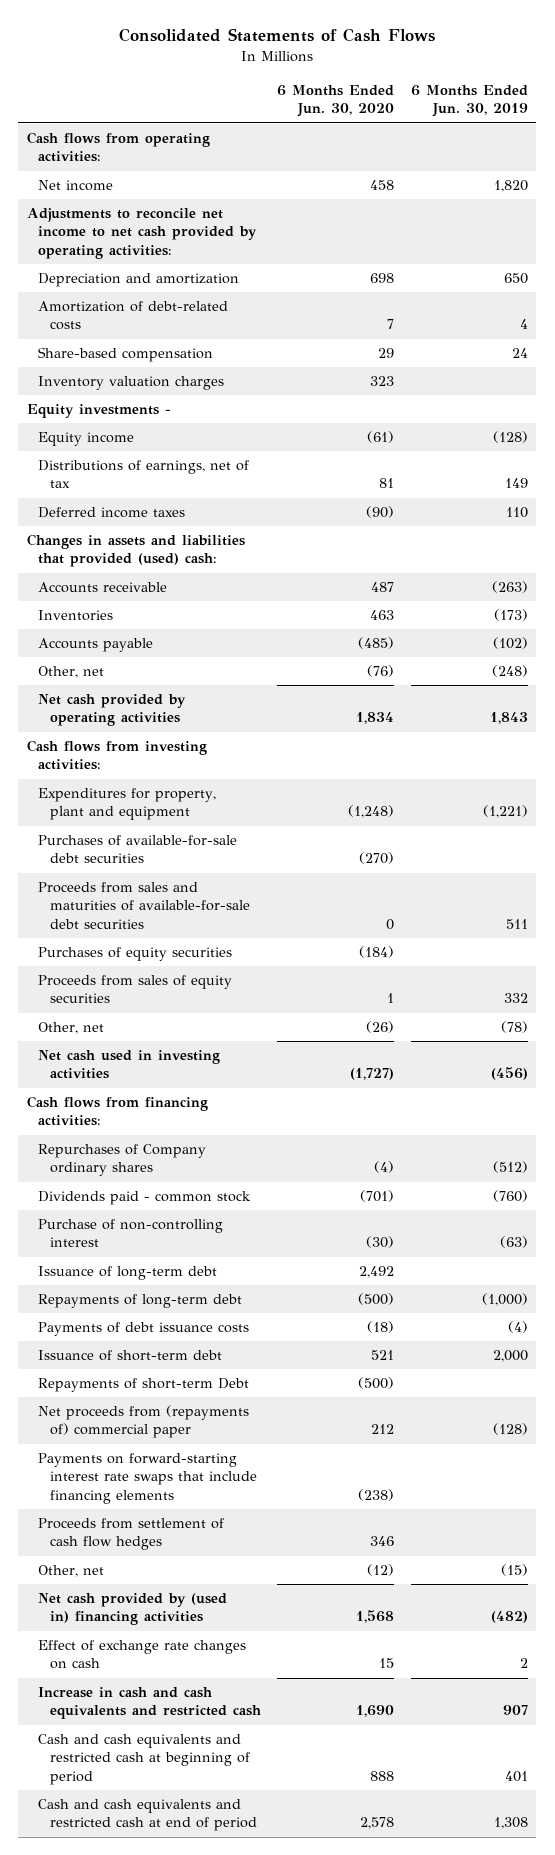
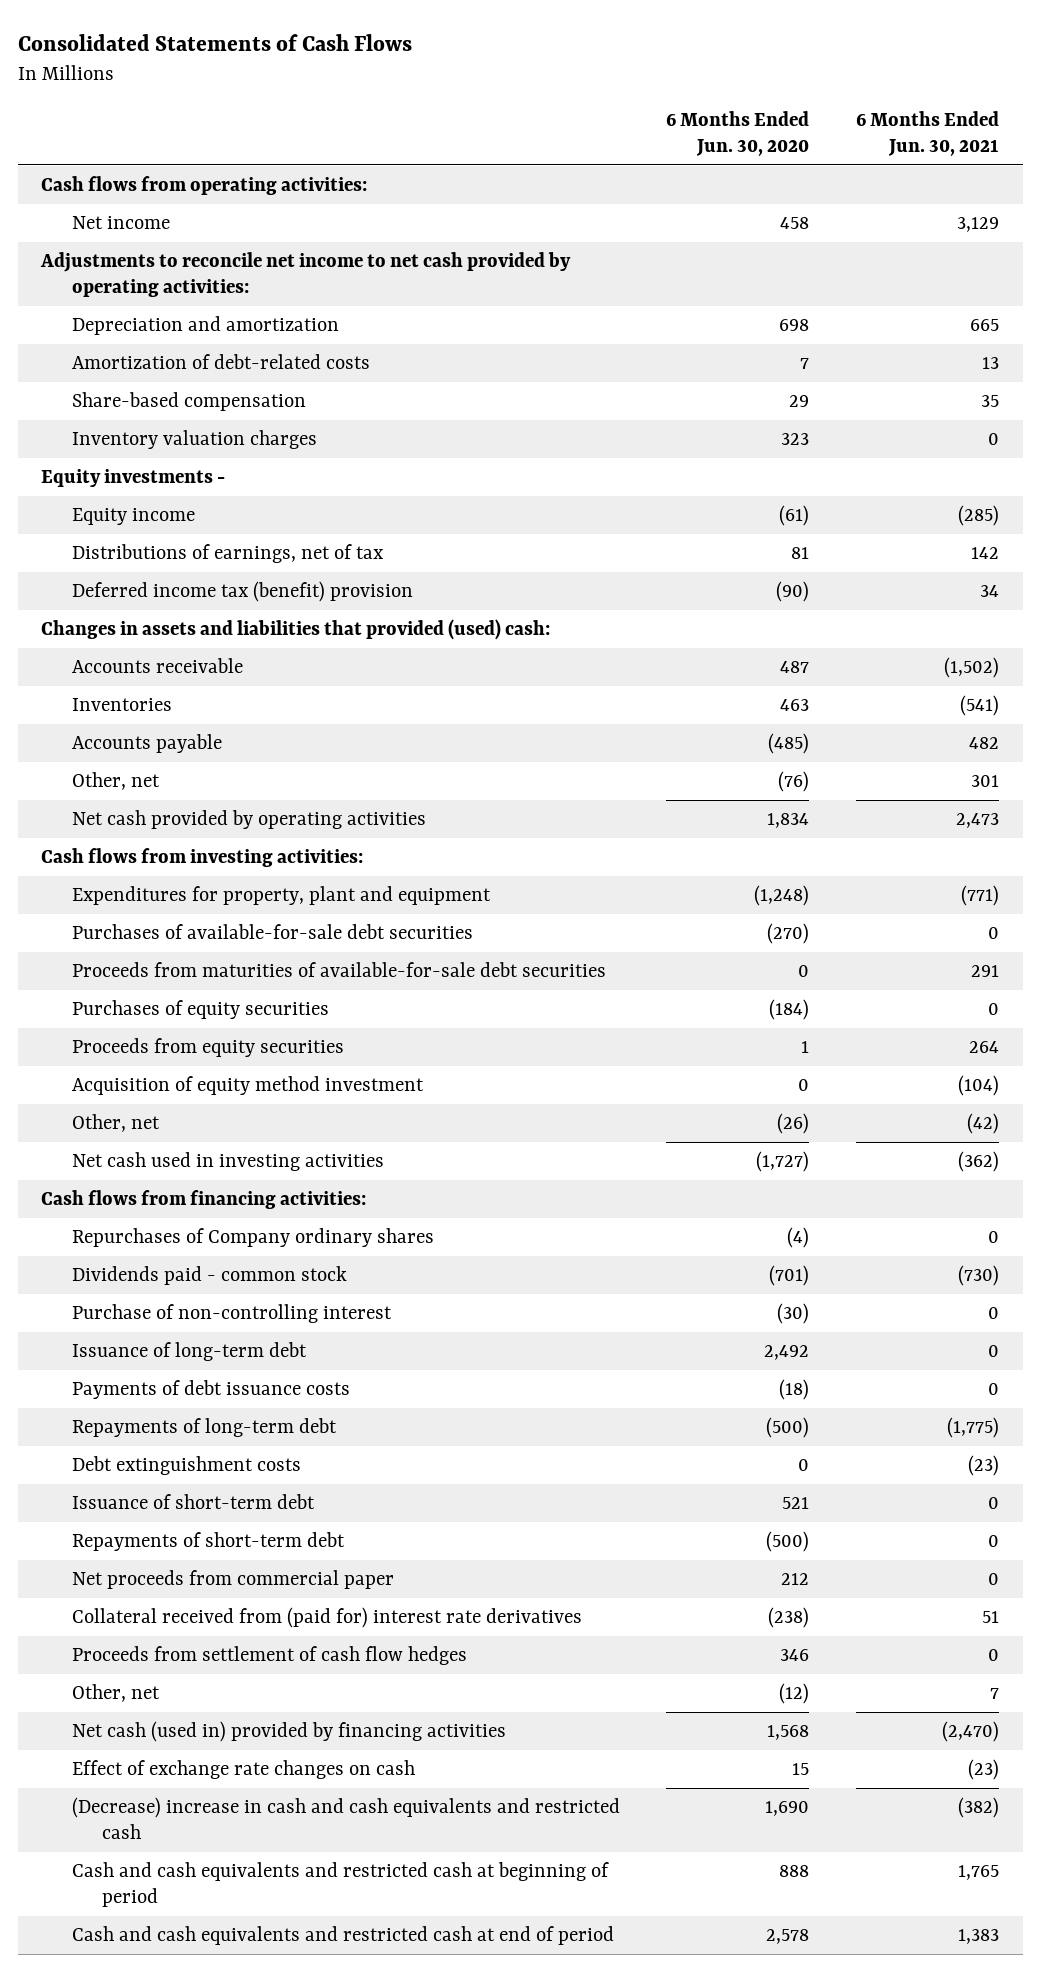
[410,85,528,118] 6 Months Ended Jun. 30, 2019 -> none
none -> [856,111,1000,156] 6 Months Ended Jun. 30, 2021
[38,507,186,519] Deferred income taxes -> [71,580,413,602] Deferred income tax (benefit) provision
[38,882,250,929] Proceeds from sales and maturities of available-for-sale debt securities -> [71,961,606,977] Proceeds from maturities of available-for-sale debt securities
[38,975,233,1004] Proceeds from sales of equity securities -> [71,1037,344,1057] Proceeds from equity securities
none -> [71,1075,424,1095] Acquisition of equity method investment
[38,1294,243,1309] Repayments of long-term debt -> [71,1417,337,1437] Repayments of long-term debt
none -> [71,1455,301,1475] Debt extinguishment costs
[38,1378,250,1393] Repayments of short-term Debt -> [71,1531,345,1551] Repayments of short-term debt
[38,1405,250,1439] Net proceeds from (repayments of) commercial paper -> [71,1569,394,1589] Net proceeds from commercial paper
[38,1453,257,1504] Payments on forward-starting interest rate swaps that include financing elements -> [71,1606,582,1628] Collateral received from (paid for) interest rate derivatives
[38,1593,228,1626] Net cash provided by (used in) financing activities -> [71,1720,506,1742] Net cash (used in) provided by financing activities
[38,1687,261,1720] Increase in cash and cash equivalents and restricted cash -> [71,1796,620,1839] (Decrease) increase in cash and cash equivalents and restricted cash

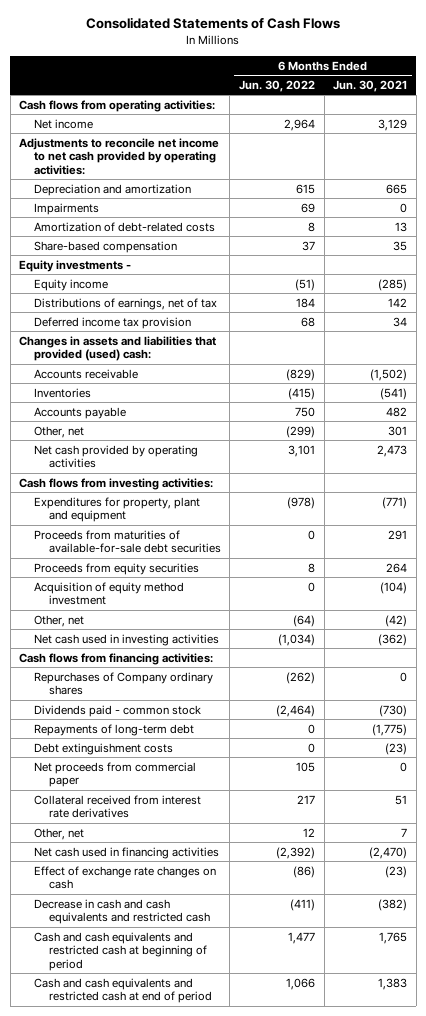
[666,111,810,156] 6 Months Ended Jun. 30, 2020 -> none
none -> [238,79,315,92] Jun. 30, 2022
none -> [34,202,100,215] Impairments
[71,429,317,449] Inventory valuation charges -> none
[71,580,413,602] Deferred income tax (benefit) provision -> [34,316,192,329] Deferred income tax provision
[71,923,473,939] Purchases of available-for-sale debt securities -> none
[71,999,329,1019] Purchases of equity securities -> none
[71,1303,392,1323] Purchase of non-controlling interest -> none
[71,1341,307,1361] Issuance of long-term debt -> none
[71,1379,350,1399] Payments of debt issuance costs -> none
[71,1493,315,1509] Issuance of short-term debt -> none
[71,1531,345,1551] Repayments of short-term debt -> none
[71,1645,467,1665] Proceeds from settlement of cash flow hedges -> none
[71,1606,582,1628] Collateral received from (paid for) interest rate derivatives -> [34,794,202,819] Collateral received from interest rate derivatives
[71,1720,506,1742] Net cash (used in) provided by financing activities -> [34,846,220,859] Net cash used in financing activities
[71,1796,620,1839] (Decrease) increase in cash and cash equivalents and restricted cash -> [34,898,210,925] Decrease in cash and cash equivalents and restricted cash

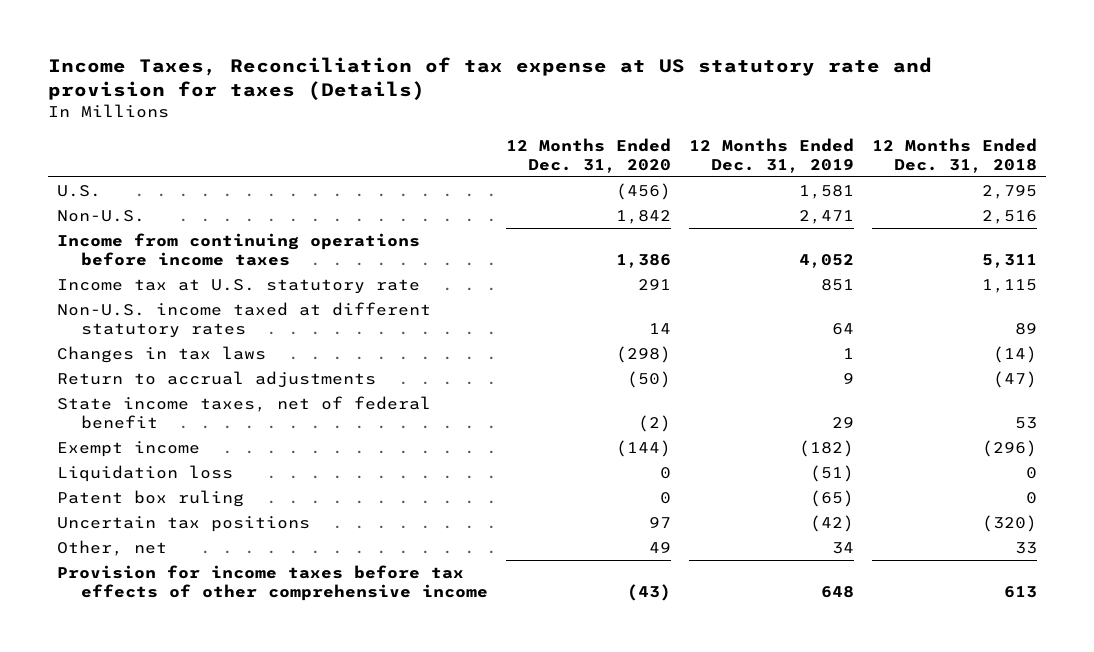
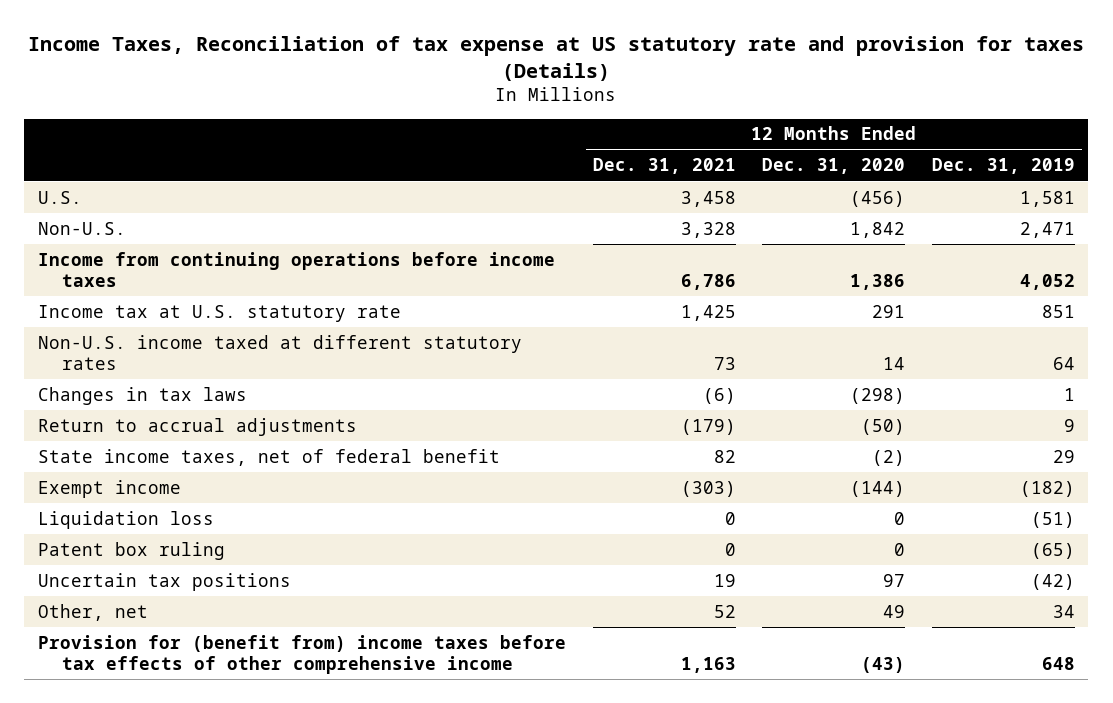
[872,137,1038,173] 12 Months Ended Dec. 31, 2018 -> none
none -> [592,158,736,175] Dec. 31, 2021
[56,564,488,601] Provision for income taxes before tax effects of other comprehensive income -> [37,634,566,674] Provision for (benefit from) income taxes before tax effects of other comprehensive income

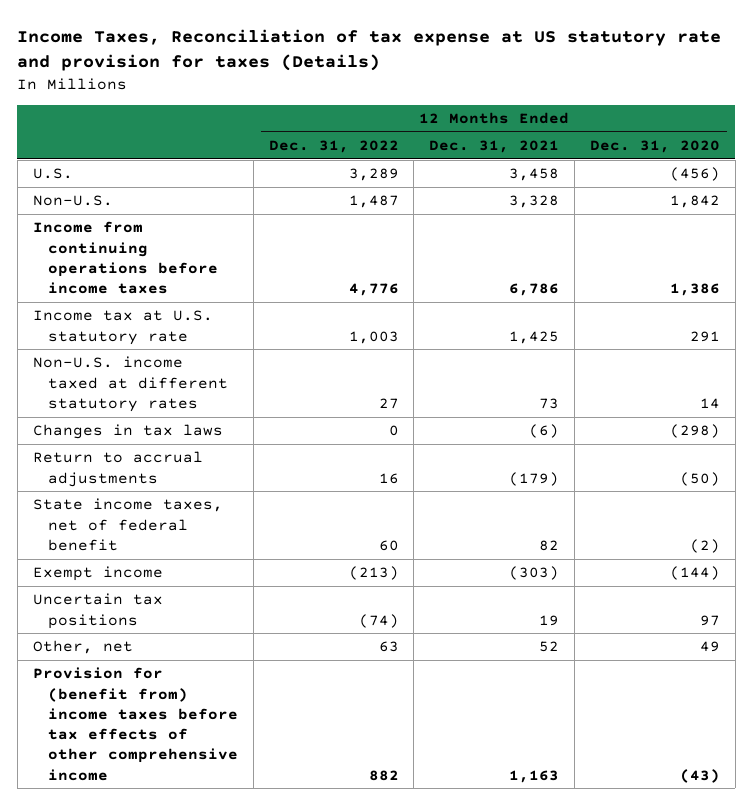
[931,158,1075,175] Dec. 31, 2019 -> none
none -> [268,140,399,154] Dec. 31, 2022
[37,510,214,529] Liquidation loss -> none
[37,541,225,560] Patent box ruling -> none

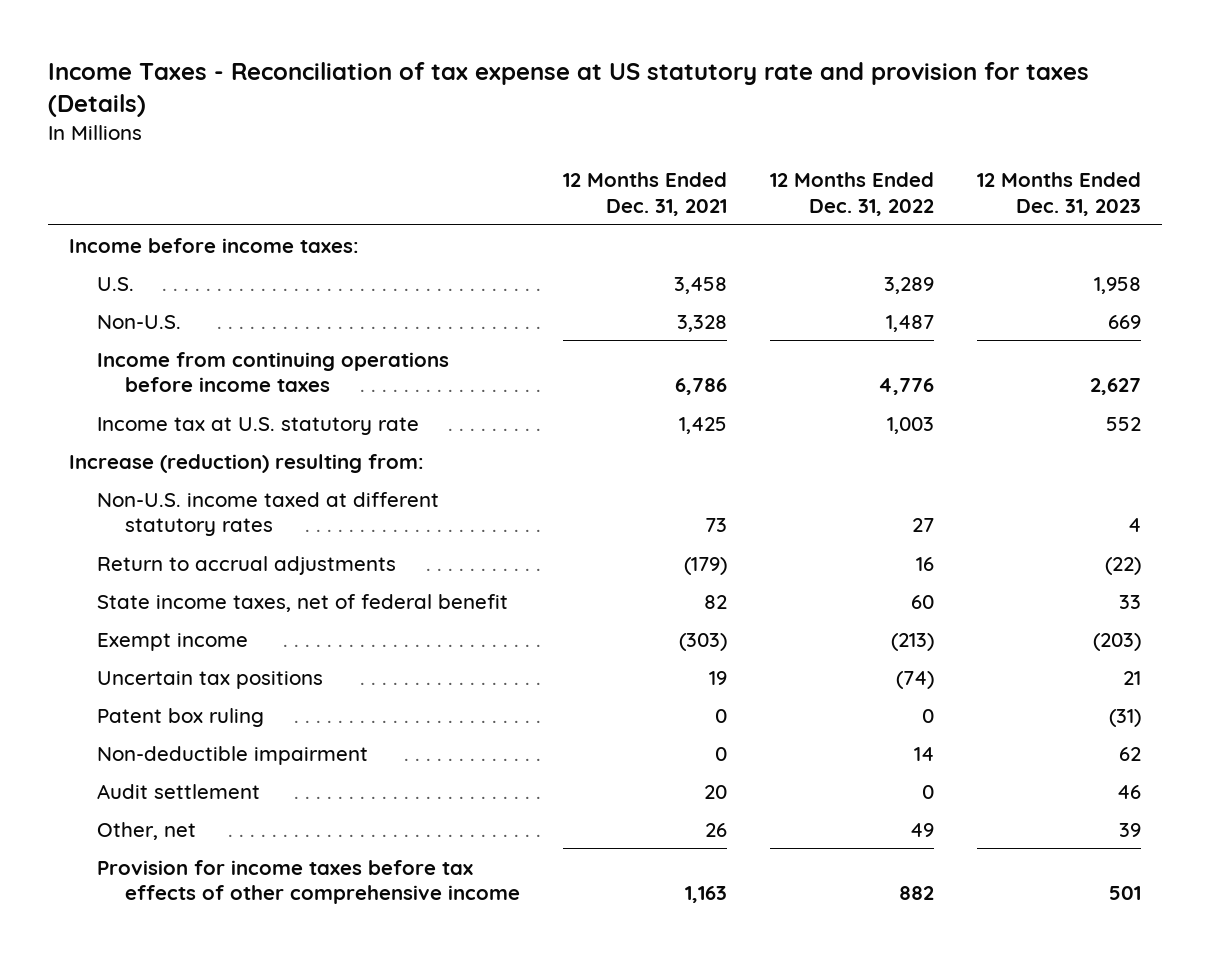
[17,29,722,72] Income Taxes, Reconciliation of tax expense at US statutory rate and provision for taxes (Details) -> [47,62,1089,118] Income Taxes - Reconciliation of tax expense at US statutory rate and provision for taxes (Details)
[589,140,720,154] Dec. 31, 2020 -> none
none -> [976,172,1141,216] 12 Months Ended Dec. 31, 2023
none -> [69,237,360,253] Income before income taxes:
none -> [69,453,425,473] Increase (reduction) resulting from:
[32,424,223,440] Changes in tax laws -> none
none -> [97,707,265,727] Patent box ruling
none -> [97,745,369,765] Non-deductible impairment
none -> [97,783,261,799] Audit settlement
[378,641,399,653] 63 -> [909,822,934,837] 49
[539,641,560,653] 52 -> [704,822,727,837] 26
[32,667,239,781] Provision for (benefit from) income taxes before tax effects of other comprehensive income -> [97,859,520,905] Provision for income taxes before tax effects of other comprehensive income

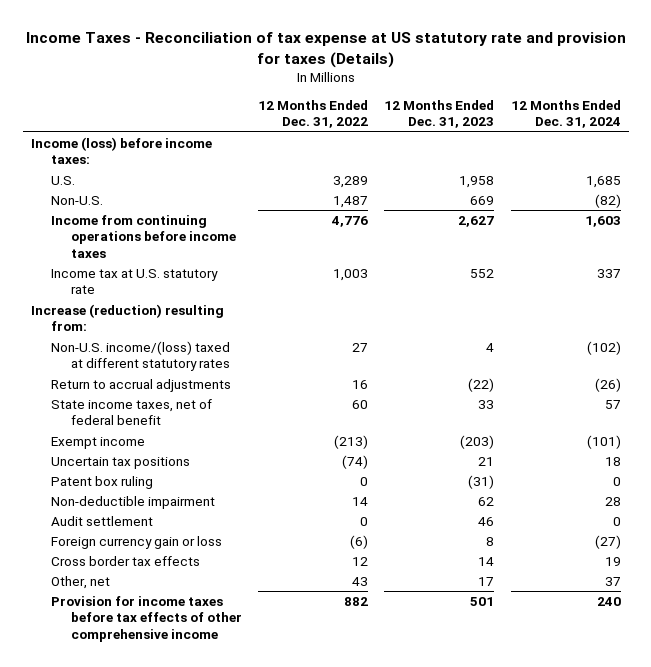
[562,172,727,216] 12 Months Ended Dec. 31, 2021 -> none
none -> [510,99,621,129] 12 Months Ended Dec. 31, 2024
[69,237,360,253] Income before income taxes: -> [30,136,212,165] Income (loss) before income taxes:
[97,491,440,537] Non-U.S. income taxed at different statutory rates -> [50,340,231,372] Non-U.S. income/(loss) taxed at different statutory rates
none -> [50,535,222,549] Foreign currency gain or loss
none -> [50,555,200,566] Cross border tax effects
[909,822,934,837] 49 -> [352,576,369,586] 43
[1118,822,1141,837] 39 -> [478,576,495,586] 17

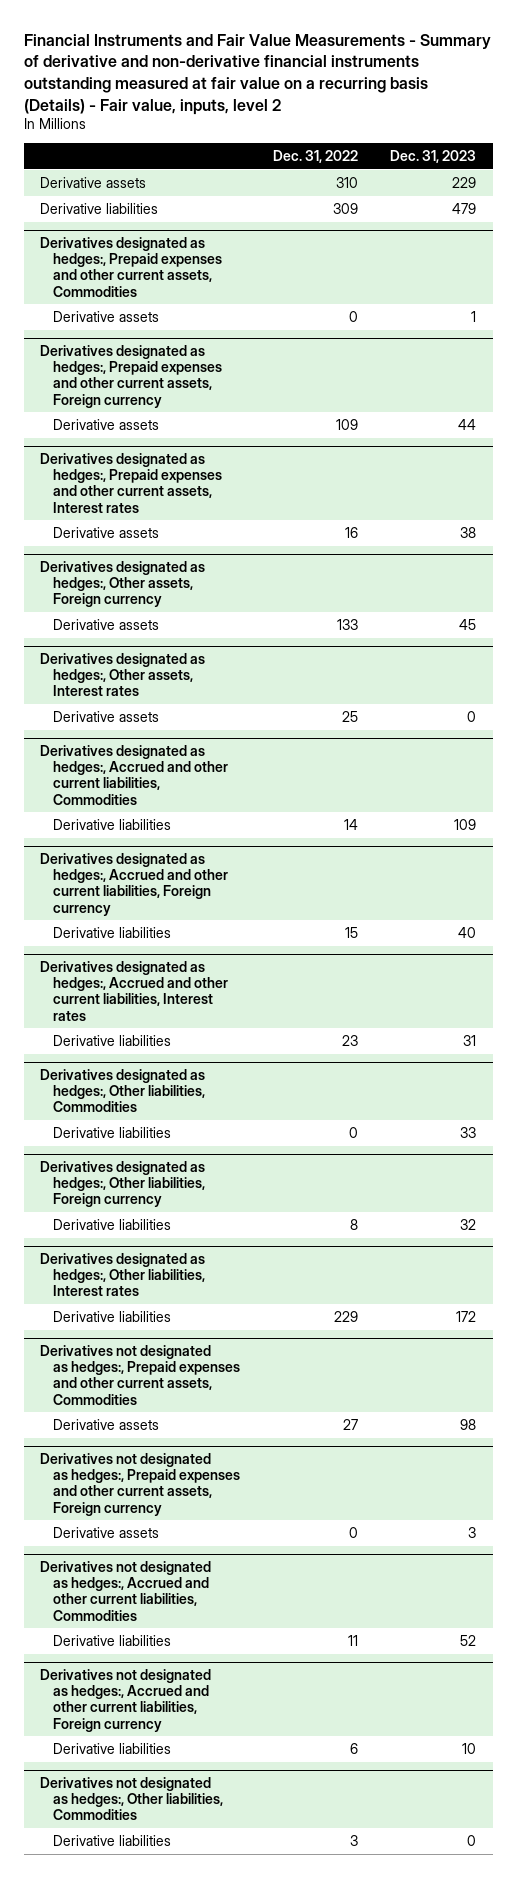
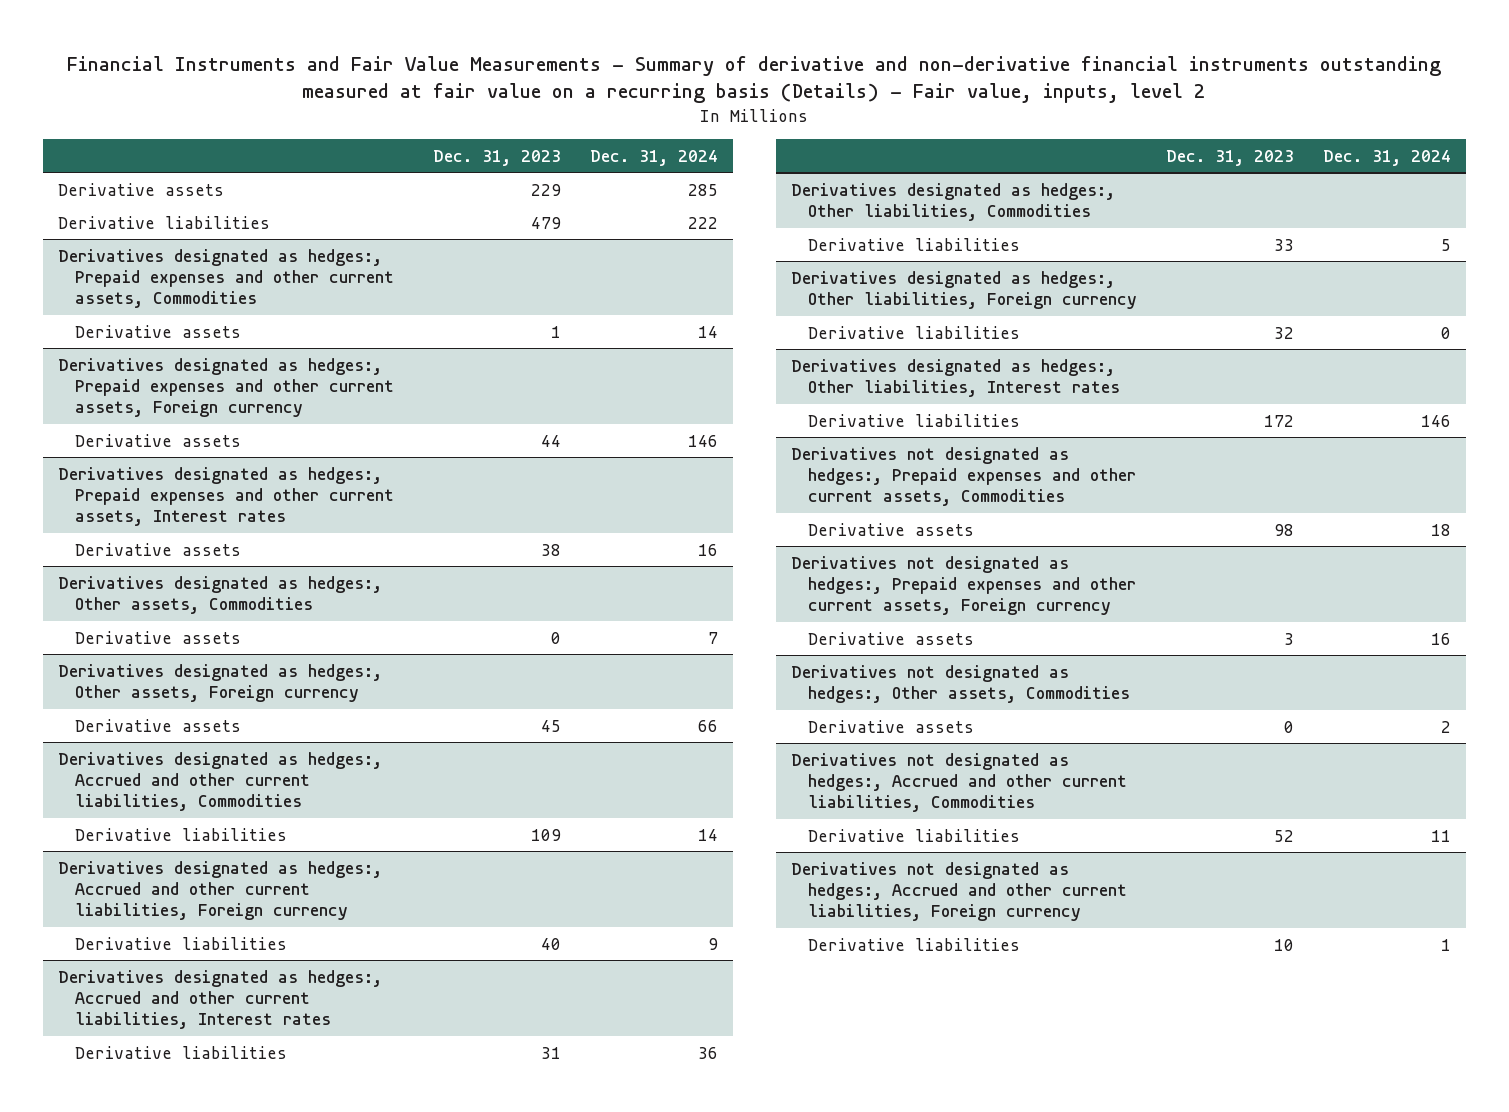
[272,150,358,164] Dec. 31, 2022 -> none
none -> [590,149,719,166] Dec. 31, 2024
none -> [57,575,382,615] Derivatives designated as hedges:, Other assets, Commodities
none -> [74,630,241,644] Derivative assets
[40,652,206,697] Derivatives designated as hedges:, Other assets, Interest rates -> none
[53,710,160,722] Derivative assets -> none
none -> [790,664,1130,704] Derivatives not designated as hedges:, Other assets, Commodities
none -> [807,719,974,733] Derivative assets
[40,1776,224,1821] Derivatives not designated as hedges:, Other liabilities, Commodities -> none
[53,1834,172,1846] Derivative liabilities -> none

